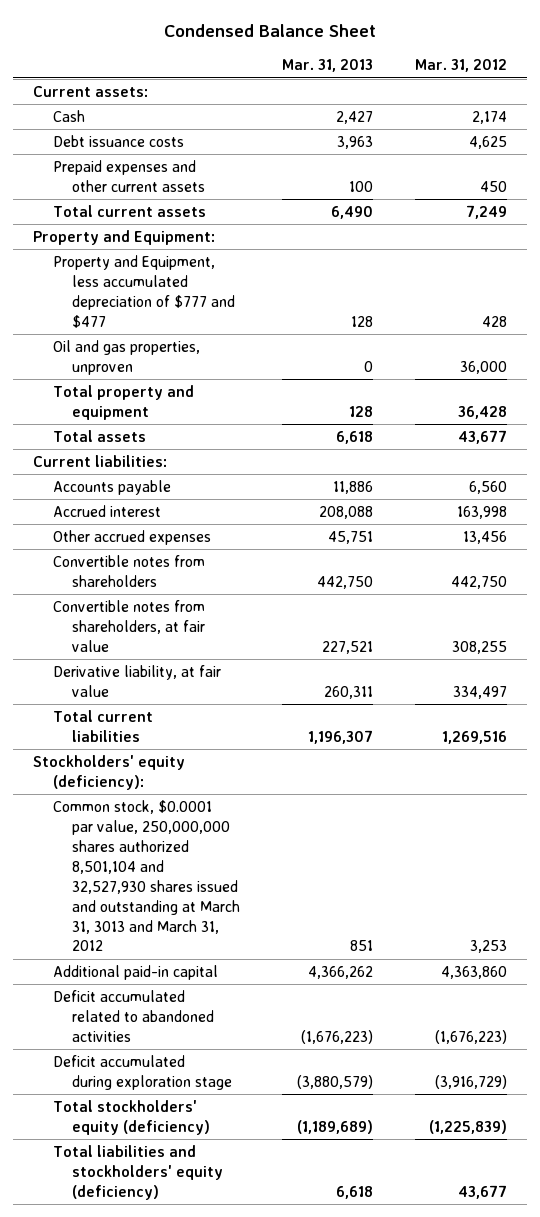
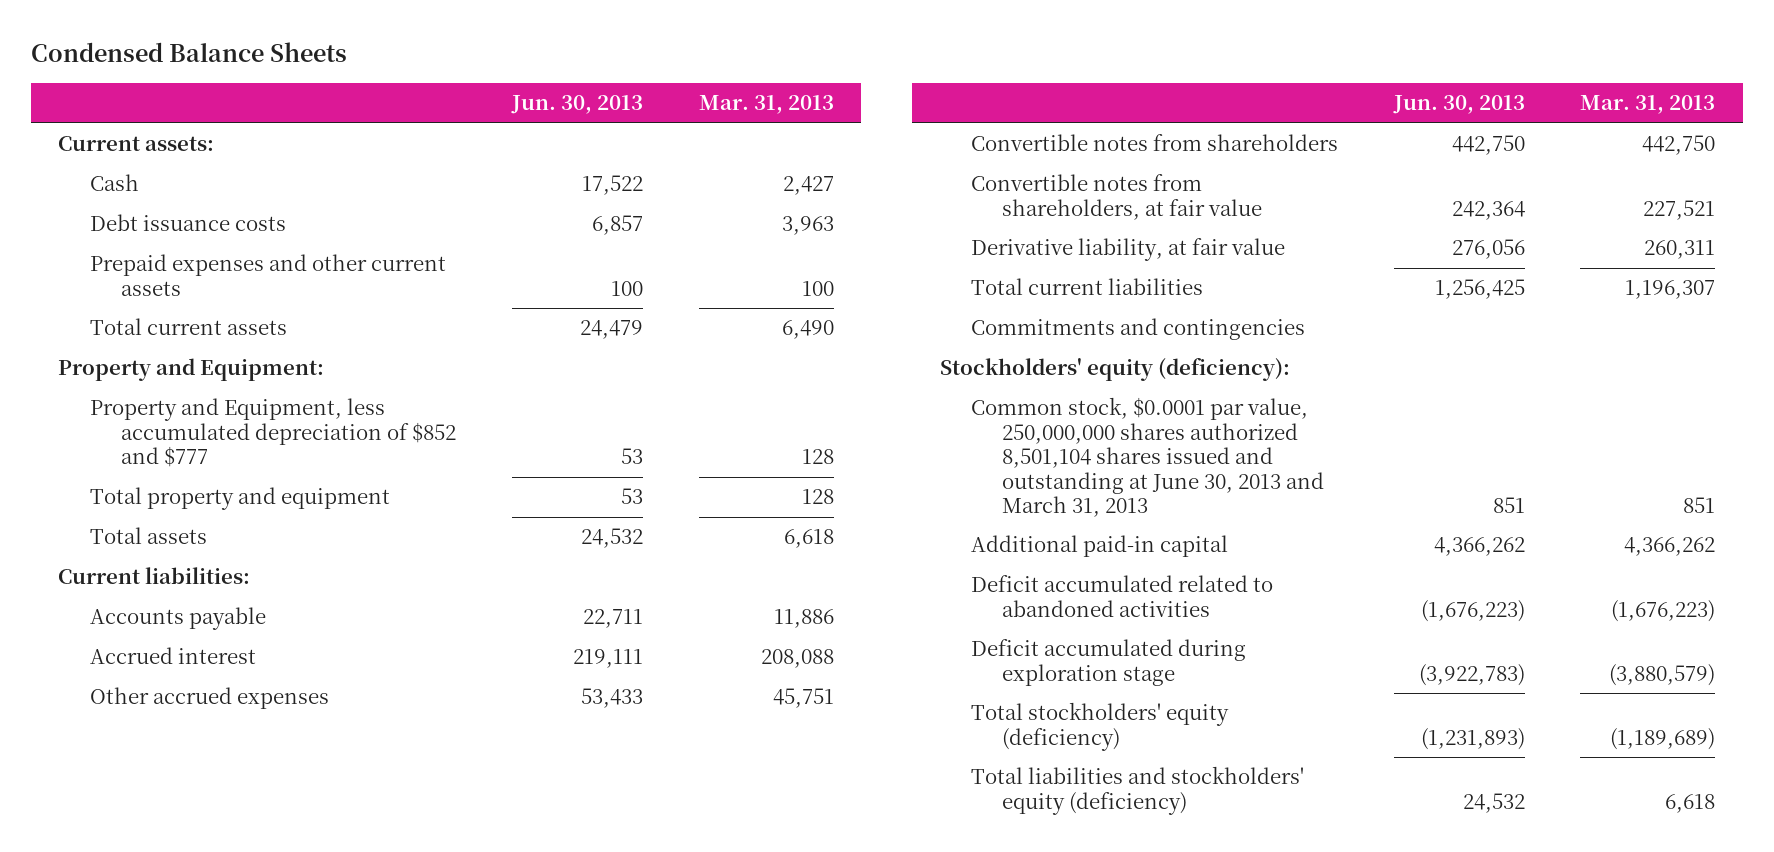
[164,23,377,37] Condensed Balance Sheet -> [30,42,347,63] Condensed Balance Sheets
[414,59,507,73] Mar. 31, 2012 -> none
none -> [511,95,644,115] Jun. 30, 2013
[52,340,200,375] Oil and gas properties, unproven -> none
[52,255,236,328] Property and Equipment, less accumulated depreciation of $777 and $477 -> [89,398,456,468] Property and Equipment, less accumulated depreciation of $852 and $777
none -> [971,318,1306,341] Commitments and contingencies
[52,800,241,952] Common stock, $0.0001 par value, 250,000,000 shares authorized 8,501,104 and 32,527,930 shares issued and outstanding at March 31, 3013 and March 31, 2012 -> [971,397,1325,517] Common stock, $0.0001 par value, 250,000,000 shares authorized 8,501,104 shares issued and outstanding at June 30, 2013 and March 31, 2013

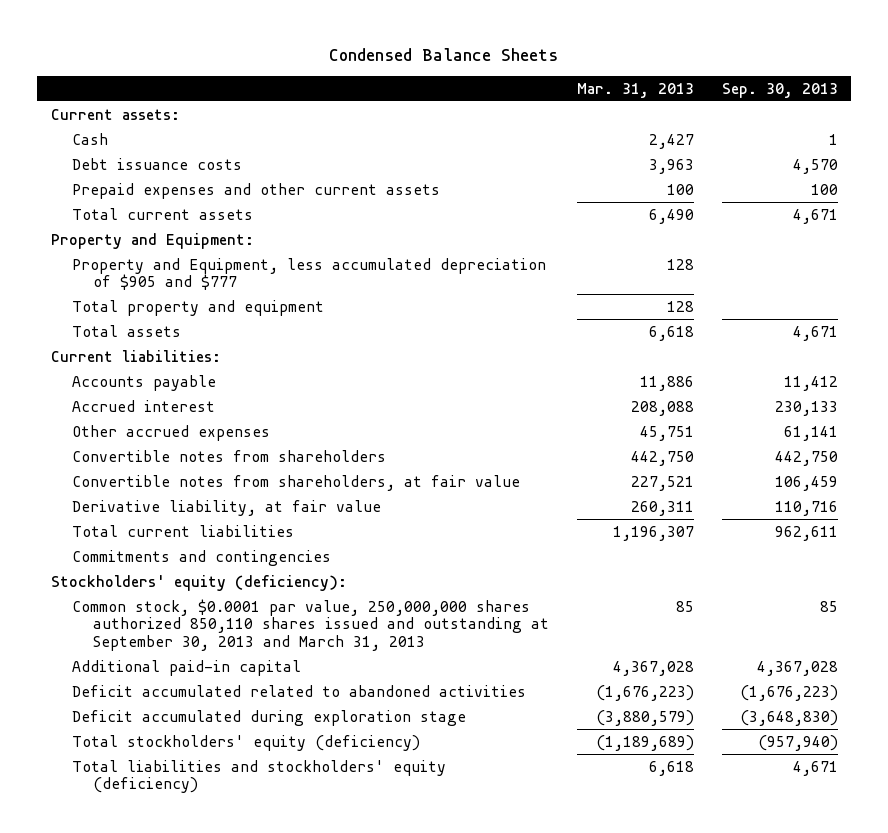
[511,95,644,115] Jun. 30, 2013 -> none
none -> [721,82,838,98] Sep. 30, 2013
[89,398,456,468] Property and Equipment, less accumulated depreciation of $852 and $777 -> [71,257,546,291] Property and Equipment, less accumulated depreciation of $905 and $777
[971,397,1325,517] Common stock, $0.0001 par value, 250,000,000 shares authorized 8,501,104 shares issued and outstanding at June 30, 2013 and March 31, 2013 -> [71,598,550,652] Common stock, $0.0001 par value, 250,000,000 shares authorized 850,110 shares issued and outstanding at September 30, 2013 and March 31, 2013
[1683,496,1716,513] 851 -> [675,600,694,612] 85
[1624,537,1716,557] 4,366,262 -> [612,660,694,676] 4,367,028

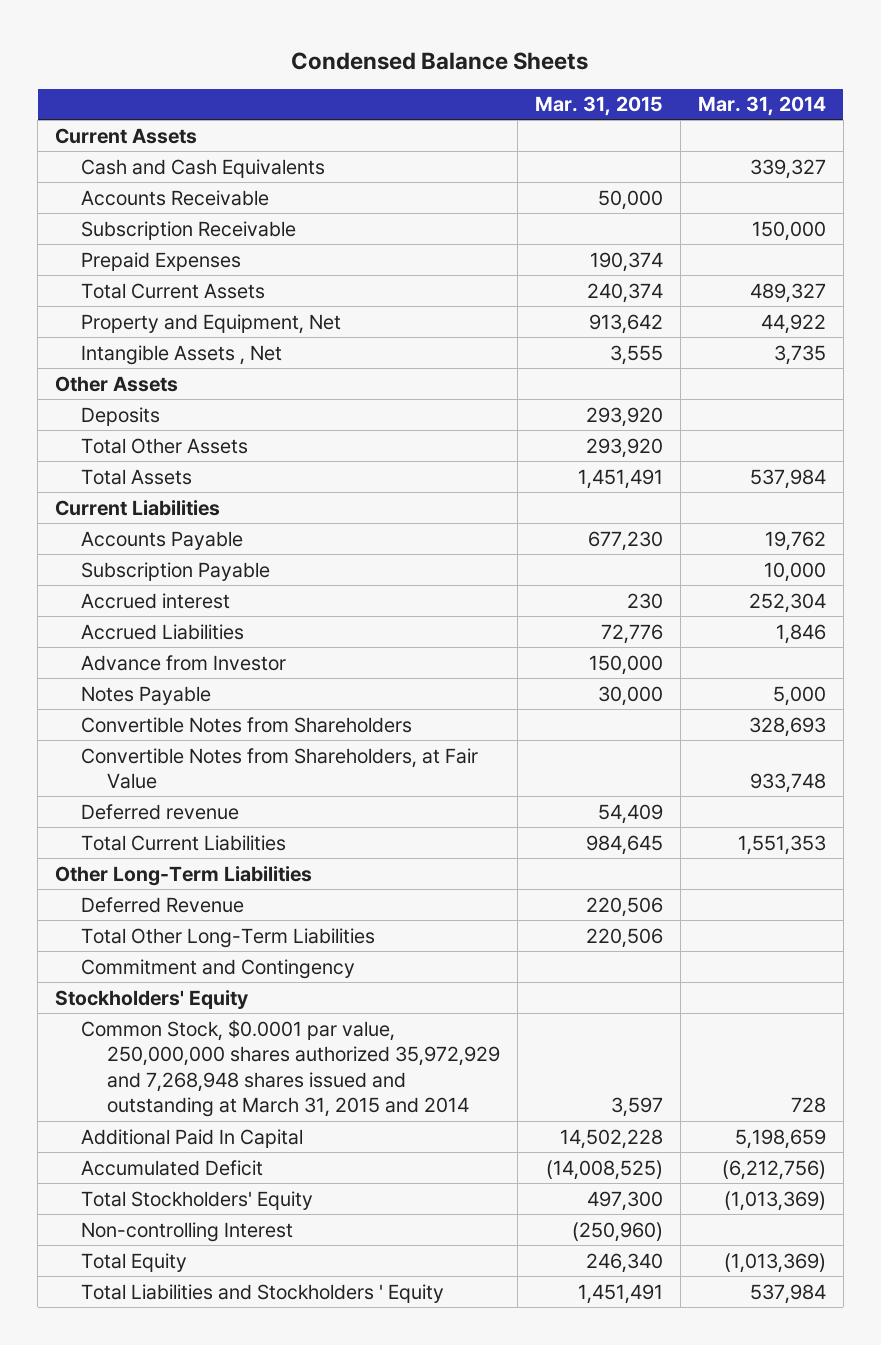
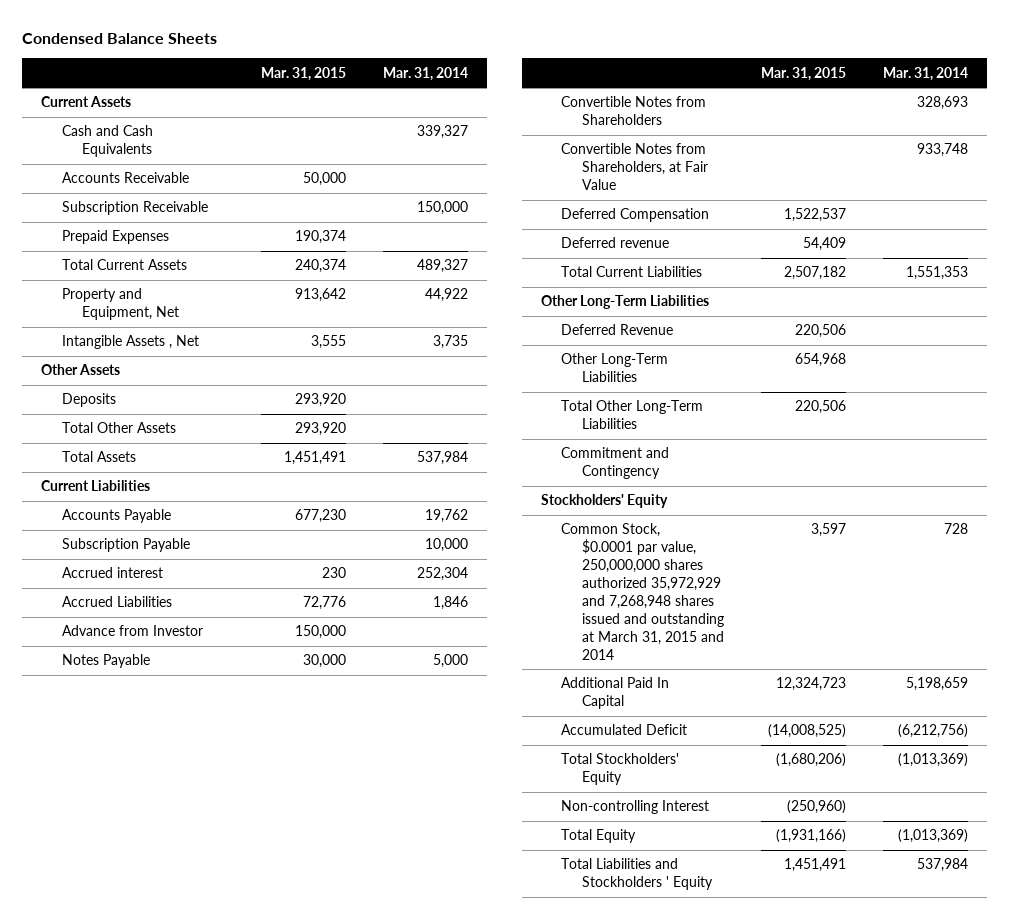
none -> [561,208,710,223] Deferred Compensation
[585,834,663,855] 984,645 -> [784,266,847,281] 2,507,182
none -> [561,353,669,383] Other Long-Term Liabilities
[559,1128,663,1149] 14,502,228 -> [776,677,847,692] 12,324,723
[586,1190,663,1211] 497,300 -> [776,753,847,768] (1,680,206)
[585,1252,663,1273] 246,340 -> [776,829,847,844] (1,931,166)

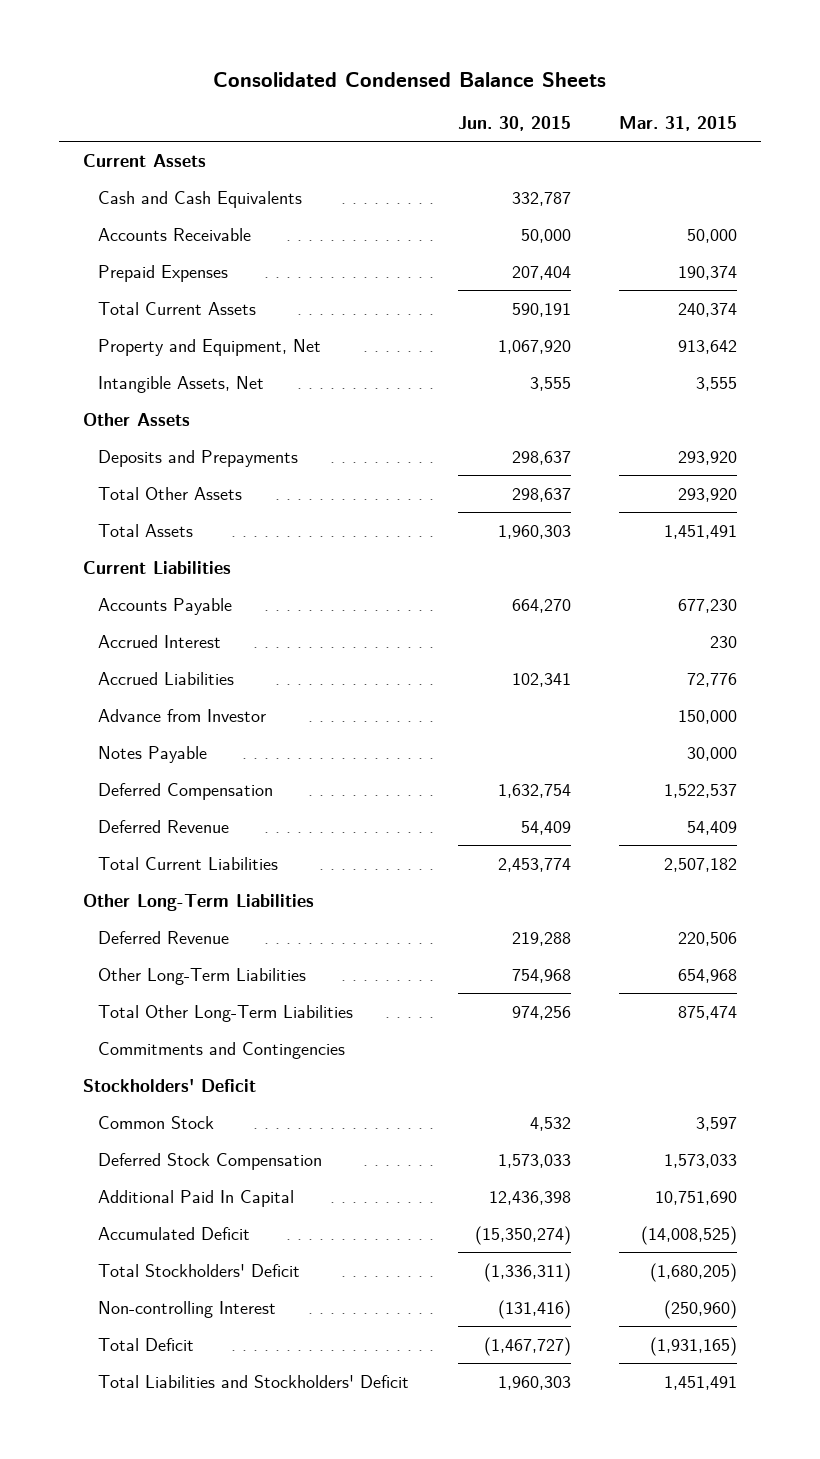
[22,33,218,45] Condensed Balance Sheets -> [212,71,606,87] Consolidated Condensed Balance Sheets
[383,66,469,81] Mar. 31, 2014 -> none
none -> [457,116,571,132] Jun. 30, 2015
[61,201,208,216] Subscription Receivable -> none
[61,335,199,350] Intangible Assets , Net -> [98,375,265,393] Intangible Assets, Net
[61,393,116,408] Deposits -> [98,449,299,467] Deposits and Prepayments
[61,538,190,553] Subscription Payable -> none
[61,567,163,579] Accrued interest -> [98,634,222,648] Accrued Interest
[561,96,707,126] Convertible Notes from Shareholders -> none
[561,143,708,191] Convertible Notes from Shareholders, at Fair Value -> none
[561,237,670,249] Deferred revenue -> [98,819,230,833] Deferred Revenue
[540,494,668,509] Stockholders' Equity -> none
[795,400,847,415] 220,506 -> [677,1005,737,1020] 875,474
[561,447,670,480] Commitment and Contingency -> [98,1041,346,1059] Commitments and Contingencies
none -> [83,1078,257,1092] Stockholders' Deficit
[561,523,724,660] Common Stock, $0.0001 par value, 250,000,000 shares authorized 35,972,929 and 7,268,948 shares issued and outstanding at March 31, 2015 and 2014 -> [98,1115,215,1129] Common Stock
none -> [98,1152,323,1170] Deferred Stock Compensation
[776,677,847,692] 12,324,723 -> [654,1190,737,1205] 10,751,690
[561,753,680,786] Total Stockholders' Equity -> [98,1263,301,1277] Total Stockholders' Deficit
[776,753,847,768] (1,680,206) -> [649,1262,737,1282] (1,680,205)
[561,829,637,844] Total Equity -> [98,1337,195,1351] Total Deficit
[776,829,847,844] (1,931,166) -> [649,1336,737,1356] (1,931,165)
[561,858,713,891] Total Liabilities and Stockholders ' Equity -> [98,1374,410,1388] Total Liabilities and Stockholders' Deficit

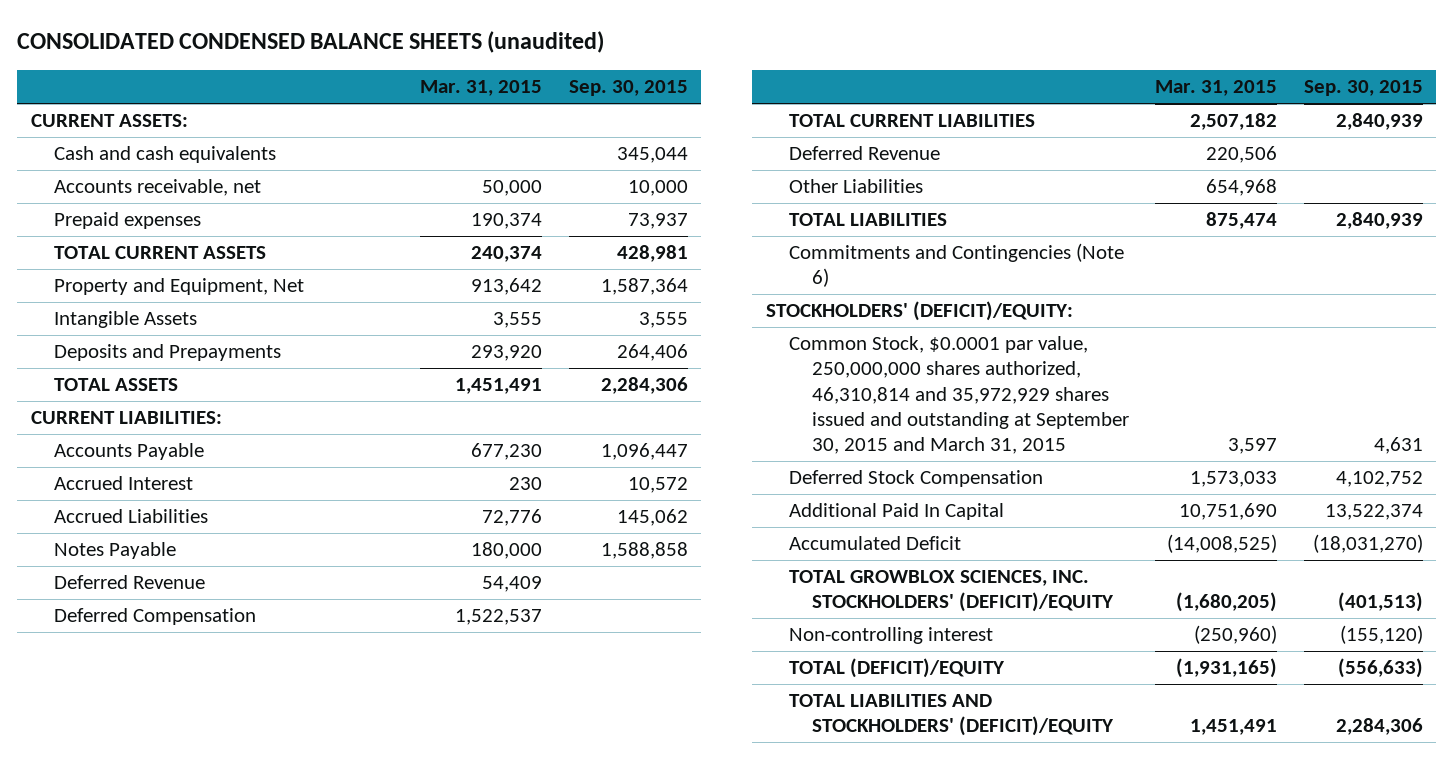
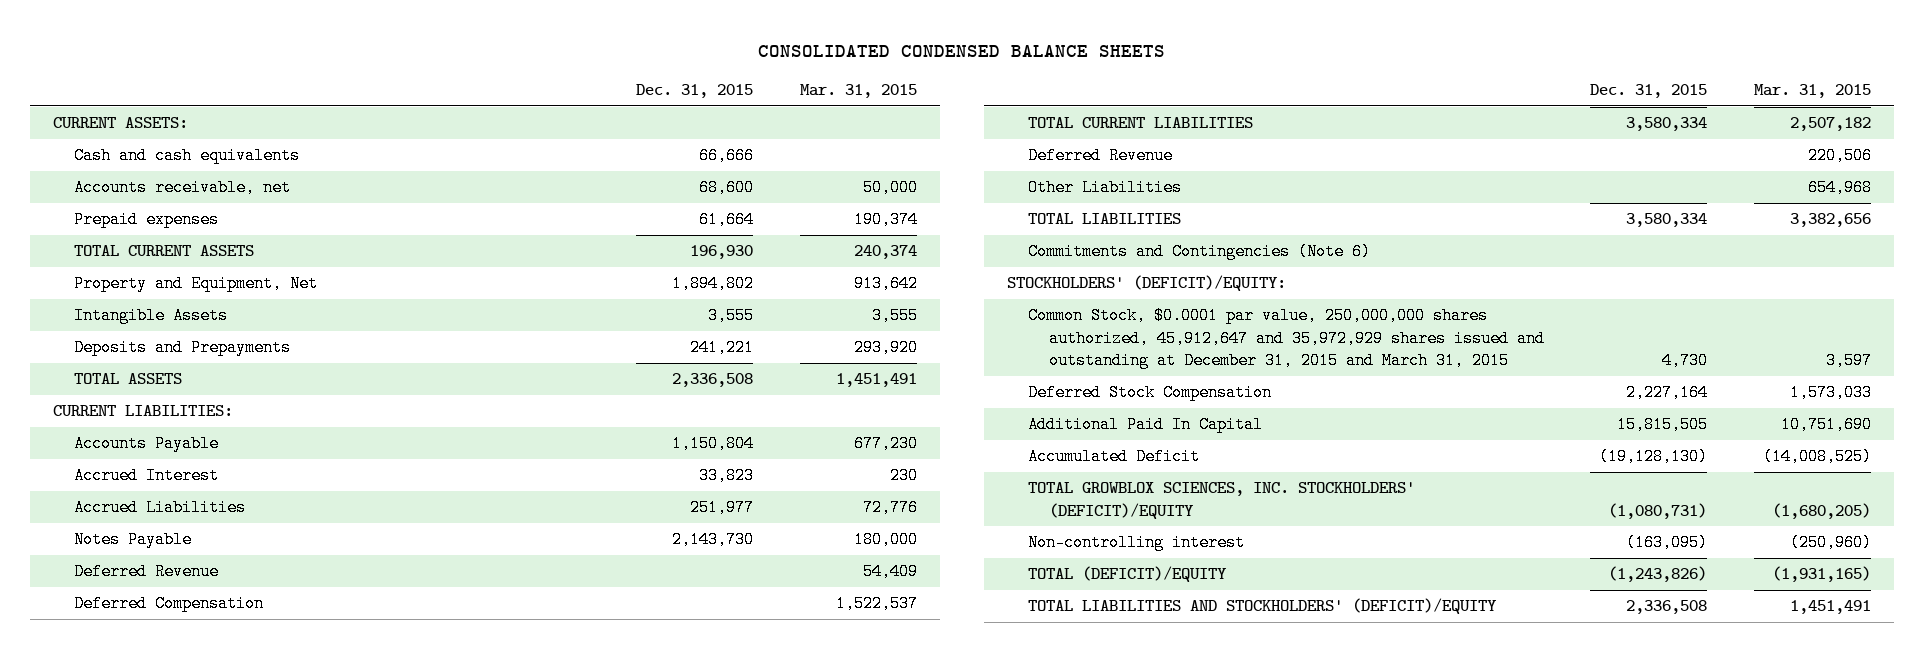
[17,31,605,54] CONSOLIDATED CONDENSED BALANCE SHEETS (unaudited) -> [757,44,1165,57] CONSOLIDATED CONDENSED BALANCE SHEETS
[568,80,688,97] Sep. 30, 2015 -> none
none -> [636,84,754,99] Dec. 31, 2015
[1206,212,1278,230] 875,474 -> [1789,213,1871,228] 3,382,656
[788,336,1129,455] Common Stock, $0.0001 par value, 250,000,000 shares authorized, 46,310,814 and 35,972,929 shares issued and outstanding at September 30, 2015 and March 31, 2015 -> [1027,307,1545,370] Common Stock, $0.0001 par value, 250,000,000 shares authorized, 45,912,647 and 35,972,929 shares issued and outstanding at December 31, 2015 and March 31, 2015

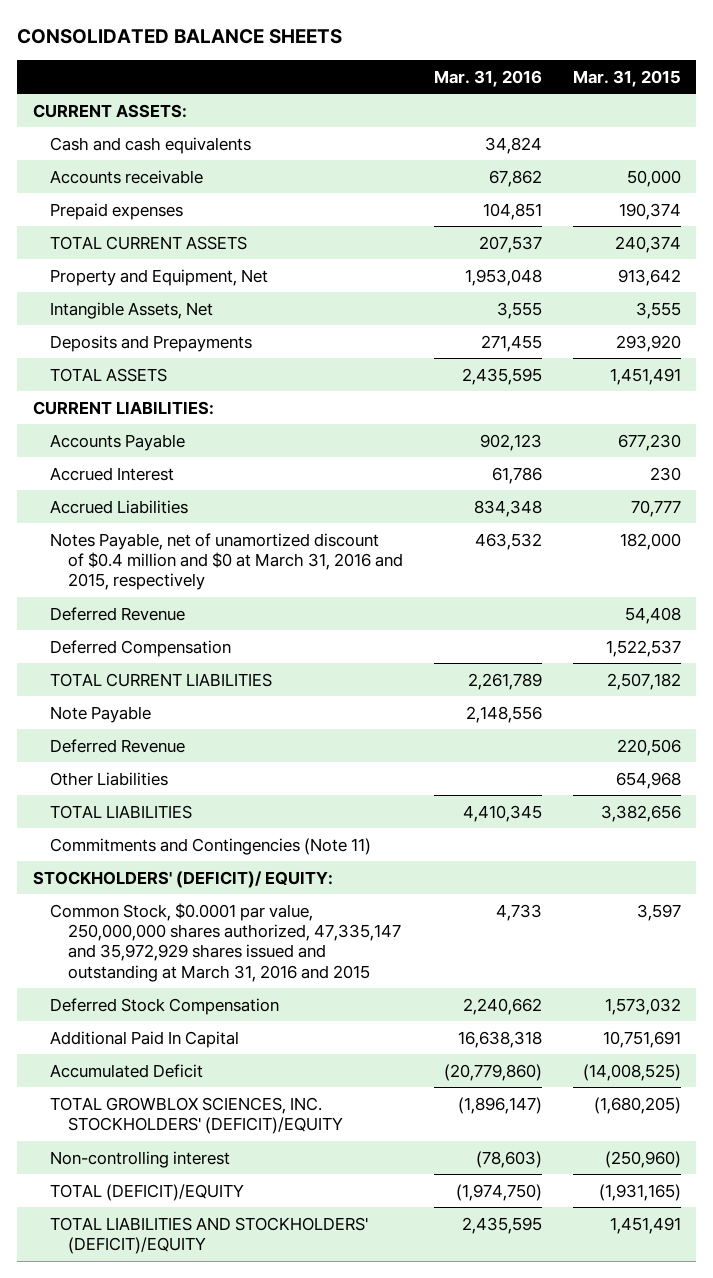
[757,44,1165,57] CONSOLIDATED CONDENSED BALANCE SHEETS -> [17,29,343,45] CONSOLIDATED BALANCE SHEETS
[636,84,754,99] Dec. 31, 2015 -> none
none -> [434,69,543,87] Mar. 31, 2016
[73,179,291,197] Accounts receivable, net -> [50,169,204,184] Accounts receivable
[73,307,228,325] Intangible Assets -> [50,301,214,319] Intangible Assets, Net
[73,531,192,549] Notes Payable -> none
[862,499,918,517] 72,776 -> [630,499,681,517] 70,777
none -> [50,532,404,591] Notes Payable, net of unamortized discount of $0.4 million and $0 at March 31, 2016 and 2015, respectively
[862,563,918,581] 54,409 -> [624,606,681,624] 54,408
none -> [50,705,152,723] Note Payable
[1027,243,1371,261] Commitments and Contingencies (Note 6) -> [50,837,372,855] Commitments and Contingencies (Note 11)
[1006,275,1286,292] STOCKHOLDERS' (DEFICIT)/EQUITY: -> [32,870,333,888] STOCKHOLDERS' (DEFICIT)/ EQUITY:
[1027,307,1545,370] Common Stock, $0.0001 par value, 250,000,000 shares authorized, 45,912,647 and 35,972,929 shares issued and outstanding at December 31, 2015 and March 31, 2015 -> [50,902,402,982] Common Stock, $0.0001 par value, 250,000,000 shares authorized, 47,335,147 and 35,972,929 shares issued and outstanding at March 31, 2016 and 2015
[1789,384,1872,402] 1,573,033 -> [604,997,681,1015] 1,573,032
[1780,416,1872,434] 10,751,690 -> [602,1030,681,1048] 10,751,691

